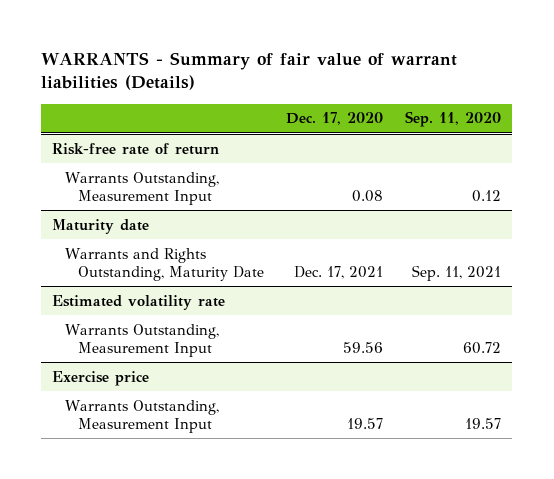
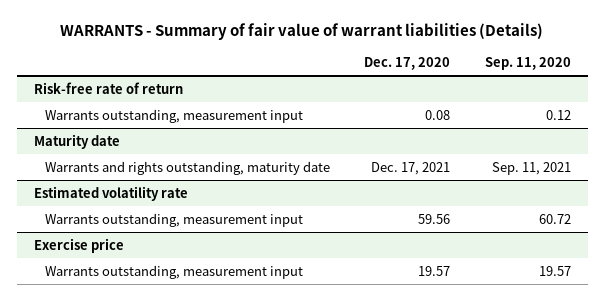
[65,171,220,206] Warrants Outstanding, Measurement Input -> [44,108,303,123] Warrants outstanding, measurement input
[65,247,265,282] Warrants and Rights Outstanding, Maturity Date -> [44,160,330,175] Warrants and rights outstanding, maturity date
[65,323,220,358] Warrants Outstanding, Measurement Input -> [44,212,303,227] Warrants outstanding, measurement input
[65,399,220,434] Warrants Outstanding, Measurement Input -> [44,264,303,279] Warrants outstanding, measurement input

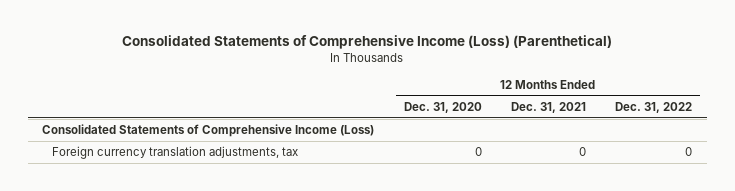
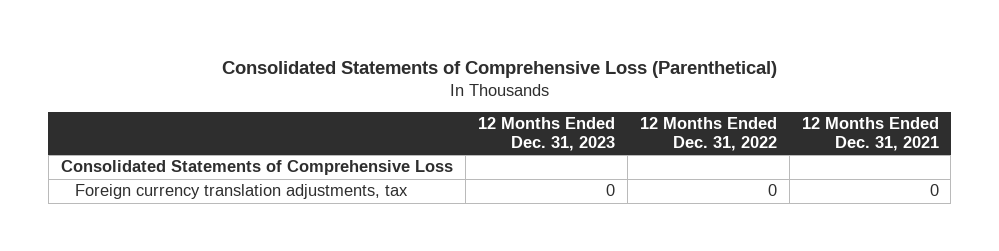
[122,34,613,49] Consolidated Statements of Comprehensive Income (Loss) (Parenthetical) -> [221,60,777,78] Consolidated Statements of Comprehensive Loss (Parenthetical)
[403,102,482,114] Dec. 31, 2020 -> none
none -> [477,117,615,152] 12 Months Ended Dec. 31, 2023
[42,124,375,138] Consolidated Statements of Comprehensive Income (Loss) -> [60,160,453,176] Consolidated Statements of Comprehensive Loss

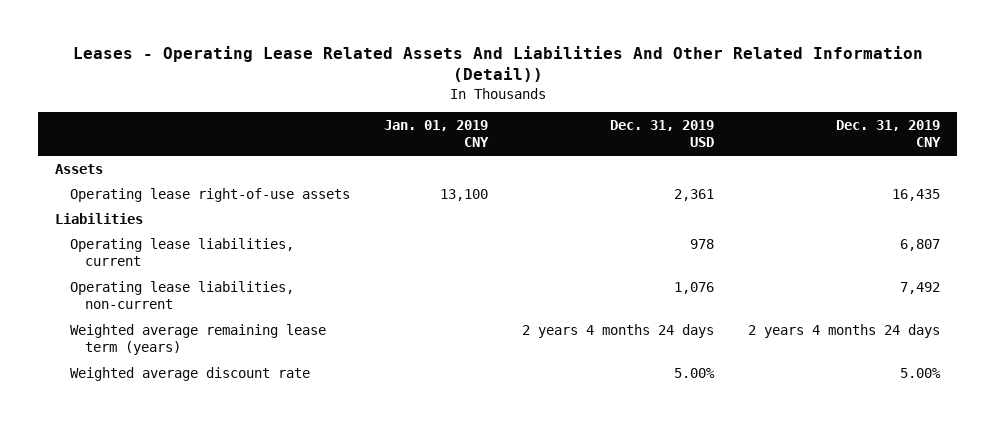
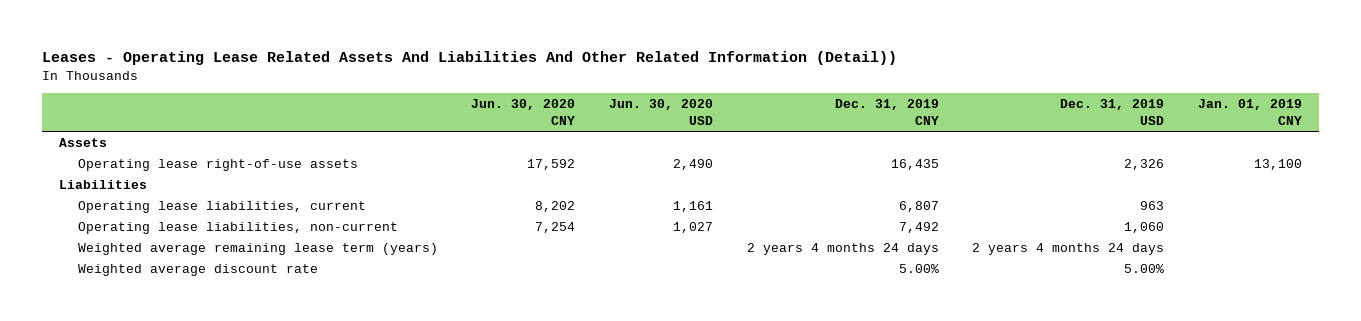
none -> [471,99,576,126] Jun. 30, 2020 CNY
none -> [608,99,713,126] Jun. 30, 2020 USD
[674,188,715,201] 2,361 -> [1124,158,1165,170] 2,326
[690,238,715,249] 978 -> [1140,200,1165,210] 963
[674,281,715,294] 1,076 -> [1124,221,1165,233] 1,060

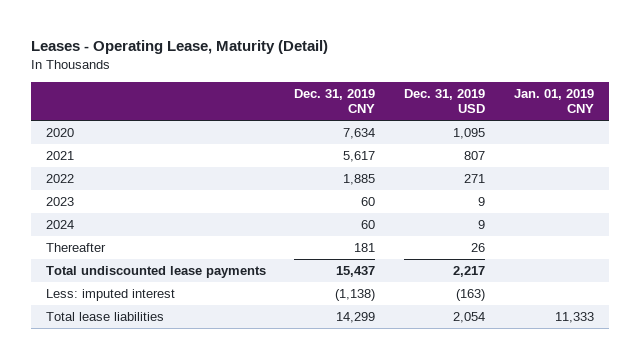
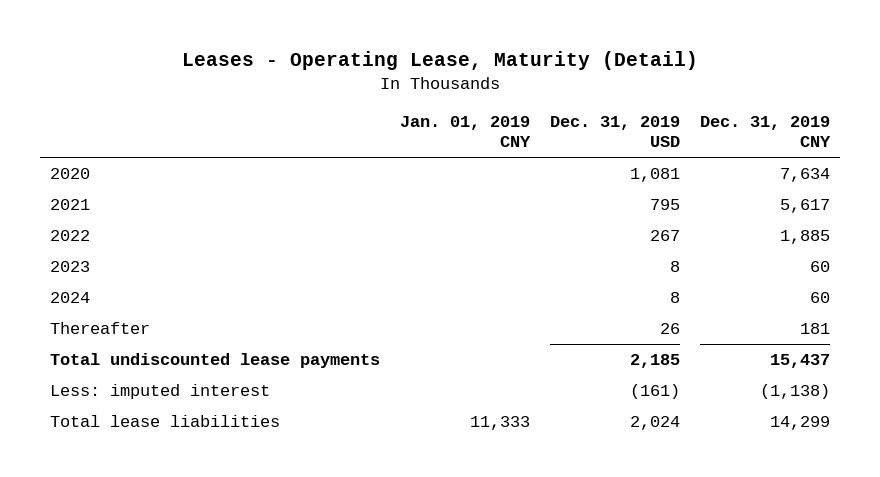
[453,128,486,140] 1,095 -> [629,168,680,183] 1,081
[464,151,486,161] 807 -> [649,199,680,211] 795
[464,174,486,184] 271 -> [649,230,680,242] 267
[478,197,486,207] 9 -> [669,261,680,273] 8
[478,220,486,230] 9 -> [669,292,680,304] 8
[453,266,486,278] 2,217 -> [629,354,680,369] 2,185
[456,289,486,302] (163) -> [629,384,680,400] (161)
[453,312,486,324] 2,054 -> [629,416,680,431] 2,024

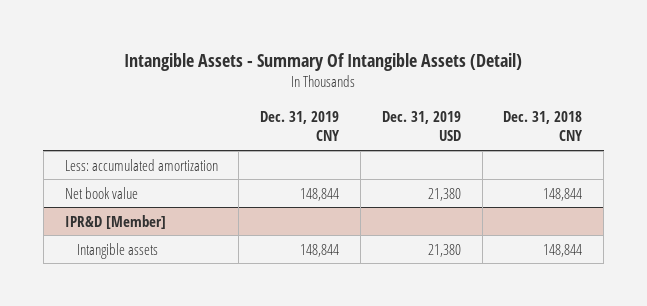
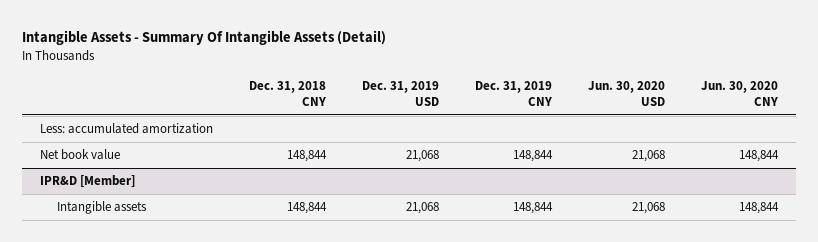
none -> [587,80,665,107] Jun. 30, 2020 USD
none -> [700,80,778,107] Jun. 30, 2020 CNY
[427,187,461,201] 21,380 -> [406,150,440,163] 21,068
[427,243,461,257] 21,380 -> [406,202,440,215] 21,068

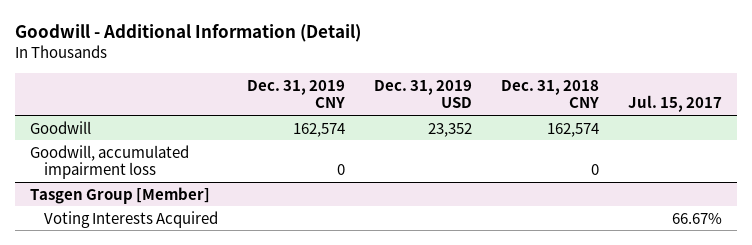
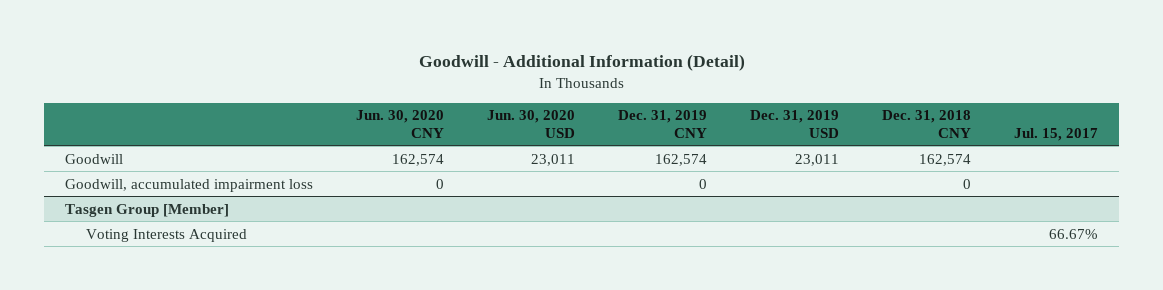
none -> [356,110,445,138] Jun. 30, 2020 CNY
none -> [487,110,576,138] Jun. 30, 2020 USD
[428,122,473,137] 23,352 -> [795,153,840,166] 23,011

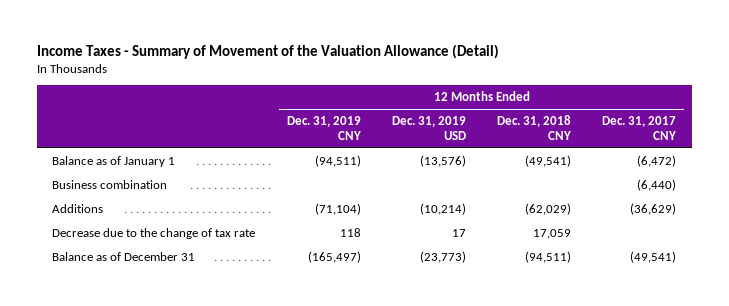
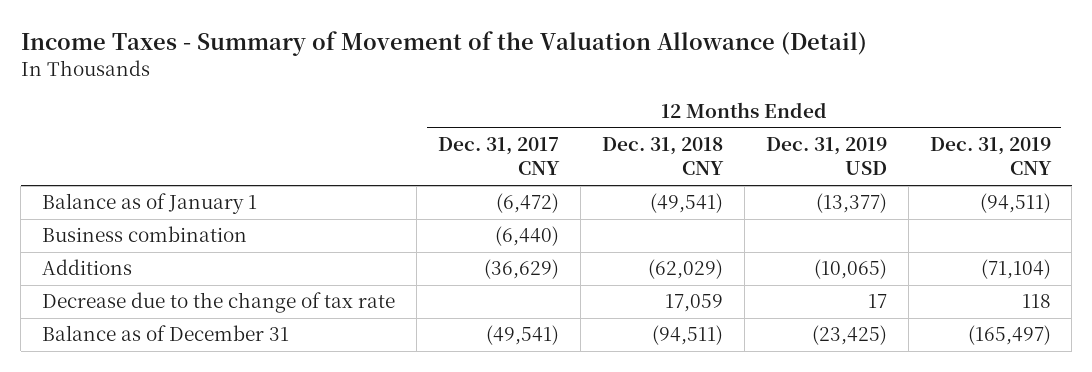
[419,154,466,167] (13,576) -> [815,193,887,214] (13,377)
[419,202,466,215] (10,214) -> [813,259,887,280] (10,065)
[419,250,466,263] (23,773) -> [811,325,887,346] (23,425)

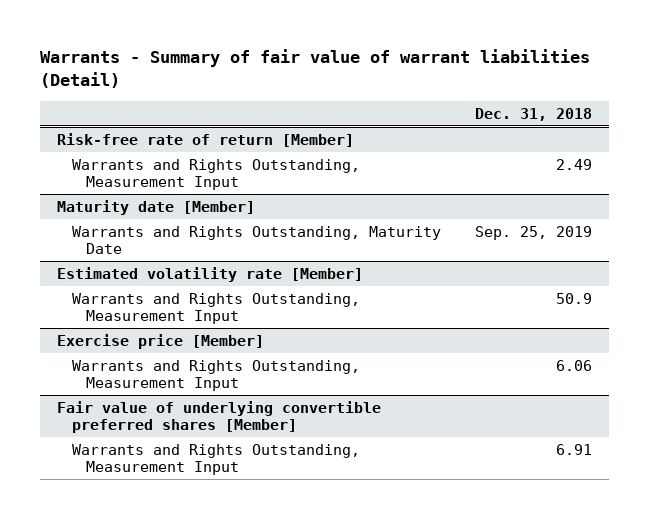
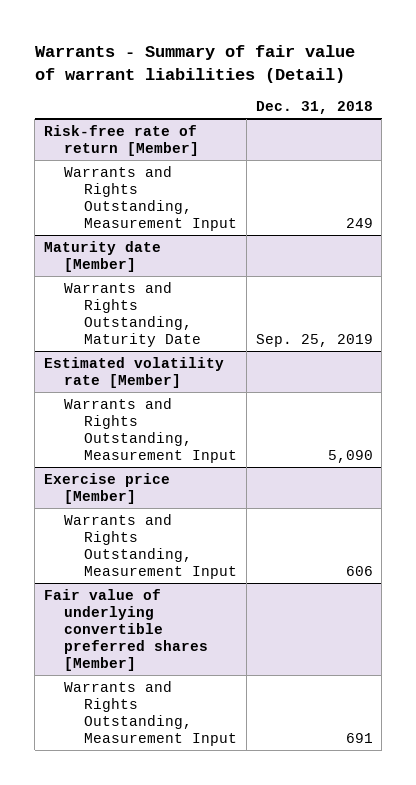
[556,158,593,170] 2.49 -> [345,218,373,229] 249
[556,292,593,304] 50.9 -> [327,450,373,464] 5,090
[556,359,593,371] 6.06 -> [345,566,373,577] 606
[556,443,593,455] 6.91 -> [345,733,373,744] 691

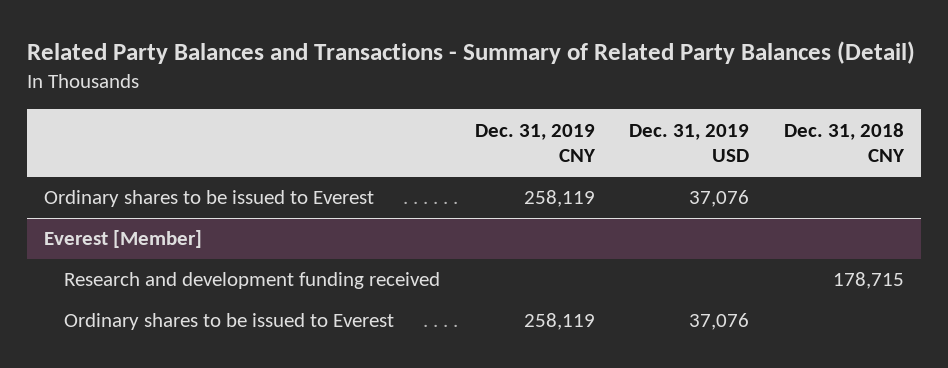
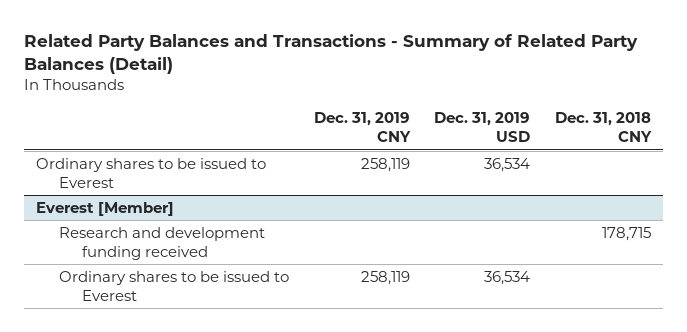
[689,190,750,208] 37,076 -> [484,157,531,172] 36,534
[689,313,750,331] 37,076 -> [484,270,531,285] 36,534

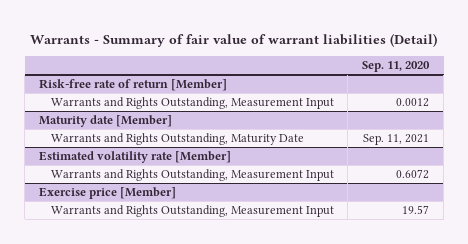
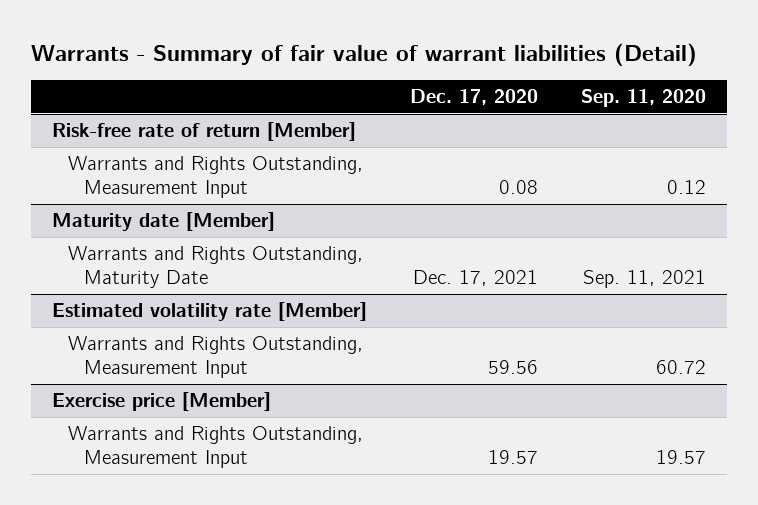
none -> [410,89,539,106] Dec. 17, 2020
[396,98,430,108] 0.0012 -> [666,180,706,195] 0.12
[396,169,430,180] 0.6072 -> [655,360,706,375] 60.72

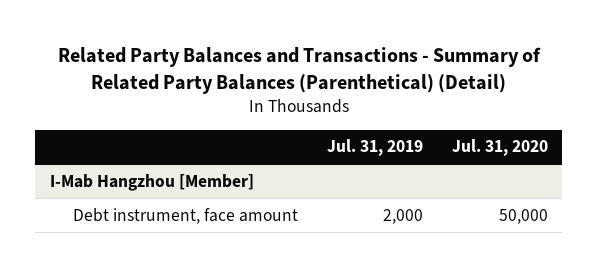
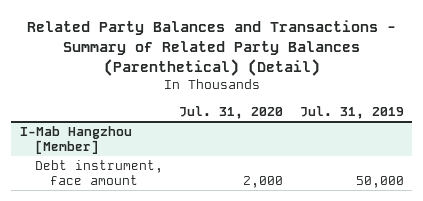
[382,208,423,224] 2,000 -> [355,176,404,189] 50,000
[498,208,548,224] 50,000 -> [243,176,284,189] 2,000

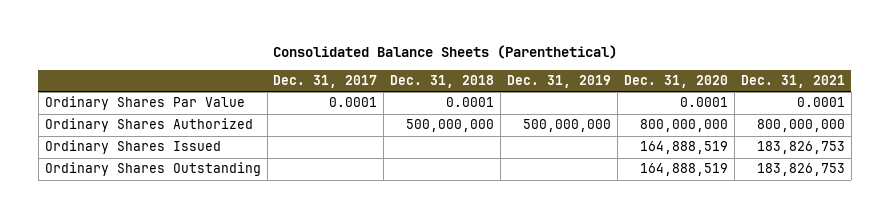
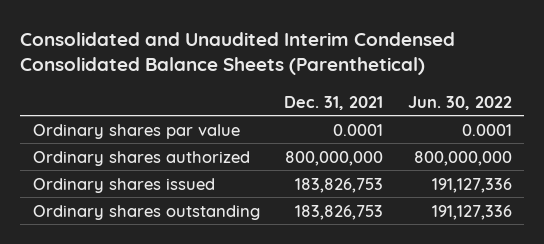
[272,45,617,60] Consolidated Balance Sheets (Parenthetical) -> [20,31,456,76] Consolidated and Unaudited Interim Condensed Consolidated Balance Sheets (Parenthetical)
[273,74,378,88] Dec. 31, 2017 -> none
[390,74,495,88] Dec. 31, 2018 -> none
[507,74,612,88] Dec. 31, 2019 -> none
[623,74,728,88] Dec. 31, 2020 -> none
none -> [407,95,512,110] Jun. 30, 2022
[44,96,245,111] Ordinary Shares Par Value -> [32,123,240,139] Ordinary shares par value
[44,118,253,133] Ordinary Shares Authorized -> [32,150,250,166] Ordinary shares authorized
[44,140,221,155] Ordinary Shares Issued -> [32,177,215,193] Ordinary shares issued
[44,162,261,177] Ordinary Shares Outstanding -> [32,204,260,220] Ordinary shares outstanding

